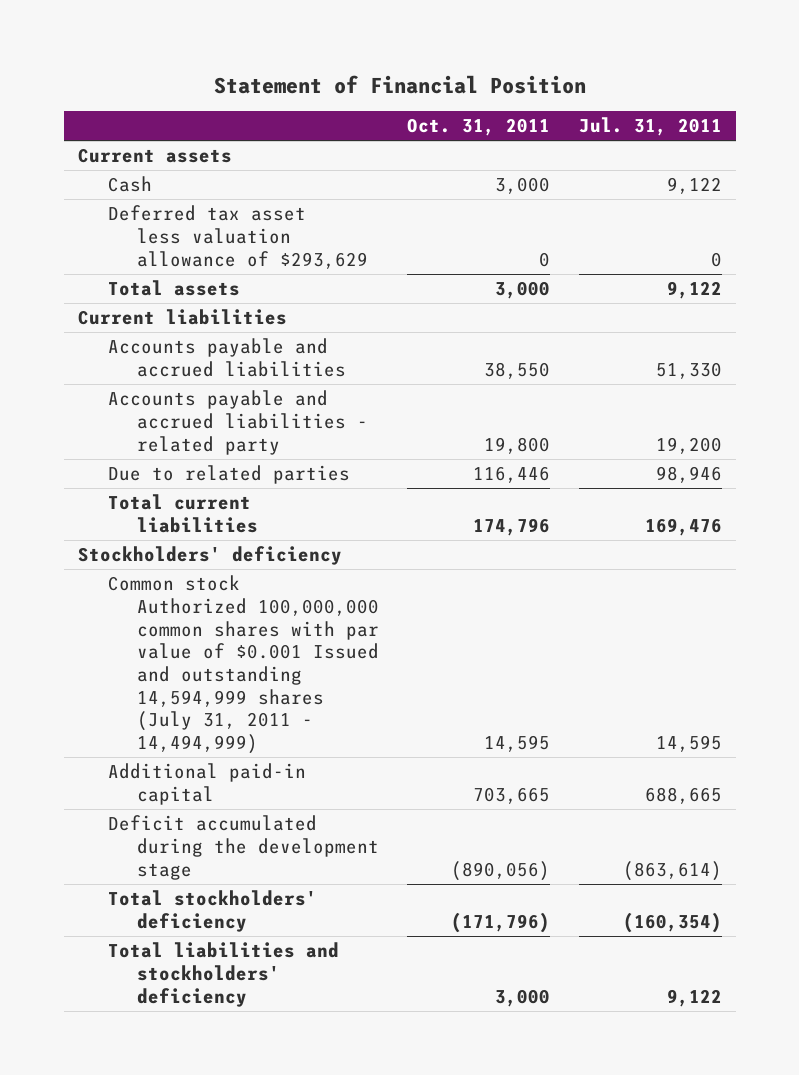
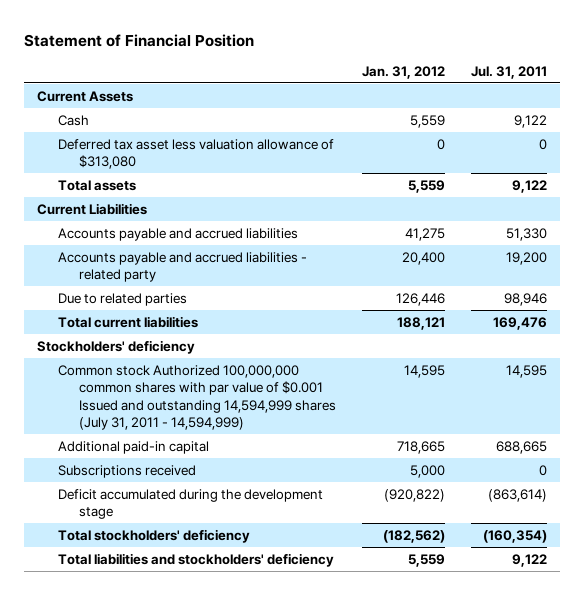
[407,118,551,137] Oct. 31, 2011 -> none
none -> [361,65,445,79] Jan. 31, 2012
[77,148,232,164] Current assets -> [37,90,134,102] Current Assets
[107,205,369,269] Deferred tax asset less valuation allowance of $293,629 -> [57,138,334,170] Deferred tax asset less valuation allowance of $313,080
[77,309,287,326] Current liabilities -> [37,202,148,215] Current Liabilities
[107,575,380,755] Common stock Authorized 100,000,000 common shares with par value of $0.001 Issued and outstanding 14,594,999 shares (July 31, 2011 - 14,494,999) -> [57,364,336,431] Common stock Authorized 100,000,000 common shares with par value of $0.001 Issued and outstanding 14,594,999 shares (July 31, 2011 - 14,594,999)
none -> [57,464,196,478] Subscriptions received

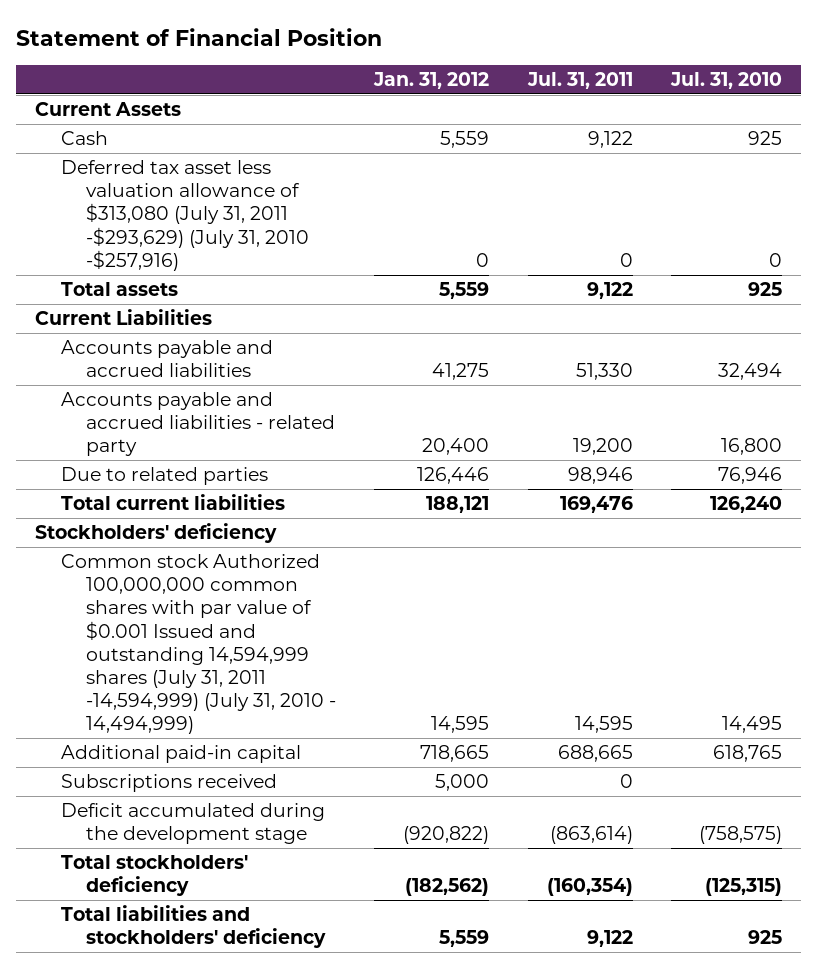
none -> [670,71,783,89] Jul. 31, 2010
[57,138,334,170] Deferred tax asset less valuation allowance of $313,080 -> [60,160,309,271] Deferred tax asset less valuation allowance of $313,080 (July 31, 2011 -$293,629) (July 31, 2010 -$257,916)
[57,364,336,431] Common stock Authorized 100,000,000 common shares with par value of $0.001 Issued and outstanding 14,594,999 shares (July 31, 2011 - 14,594,999) -> [60,554,336,735] Common stock Authorized 100,000,000 common shares with par value of $0.001 Issued and outstanding 14,594,999 shares (July 31, 2011 -14,594,999) (July 31, 2010 - 14,494,999)

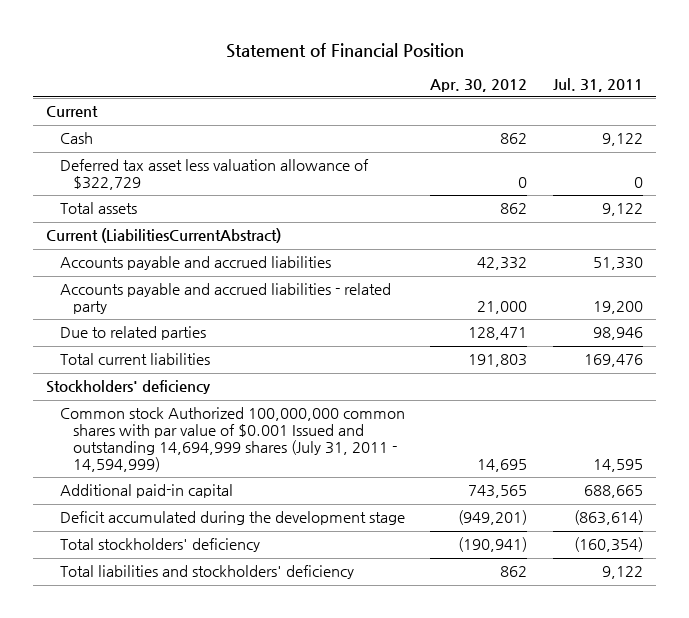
[373,71,490,89] Jan. 31, 2012 -> none
[670,71,783,89] Jul. 31, 2010 -> none
none -> [430,78,528,92] Apr. 30, 2012
[35,102,182,117] Current Assets -> [46,106,99,118] Current
[60,160,309,271] Deferred tax asset less valuation allowance of $313,080 (July 31, 2011 -$293,629) (July 31, 2010 -$257,916) -> [59,159,369,191] Deferred tax asset less valuation allowance of $322,729
[35,309,213,326] Current Liabilities -> [46,228,282,244] Current (LiabilitiesCurrentAbstract)
[60,554,336,735] Common stock Authorized 100,000,000 common shares with par value of $0.001 Issued and outstanding 14,594,999 shares (July 31, 2011 -14,594,999) (July 31, 2010 - 14,494,999) -> [59,407,405,472] Common stock Authorized 100,000,000 common shares with par value of $0.001 Issued and outstanding 14,694,999 shares (July 31, 2011 - 14,594,999)
[60,774,277,793] Subscriptions received -> none

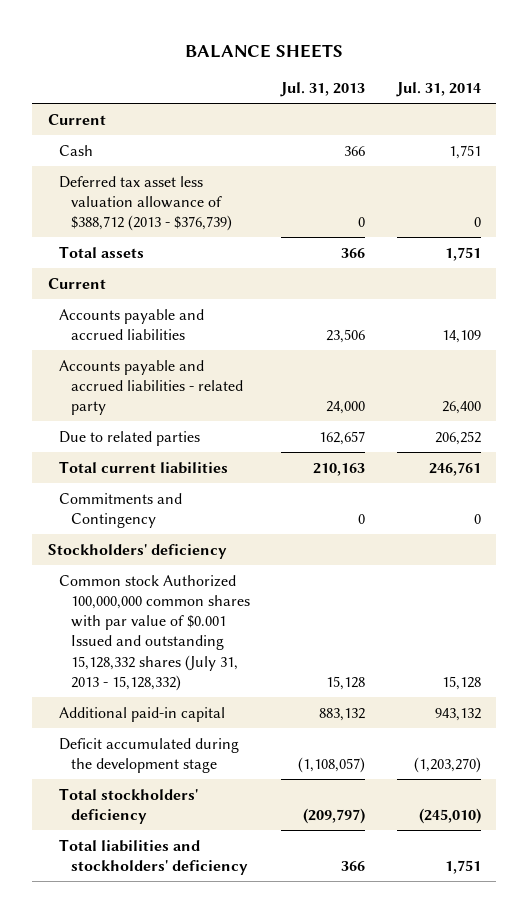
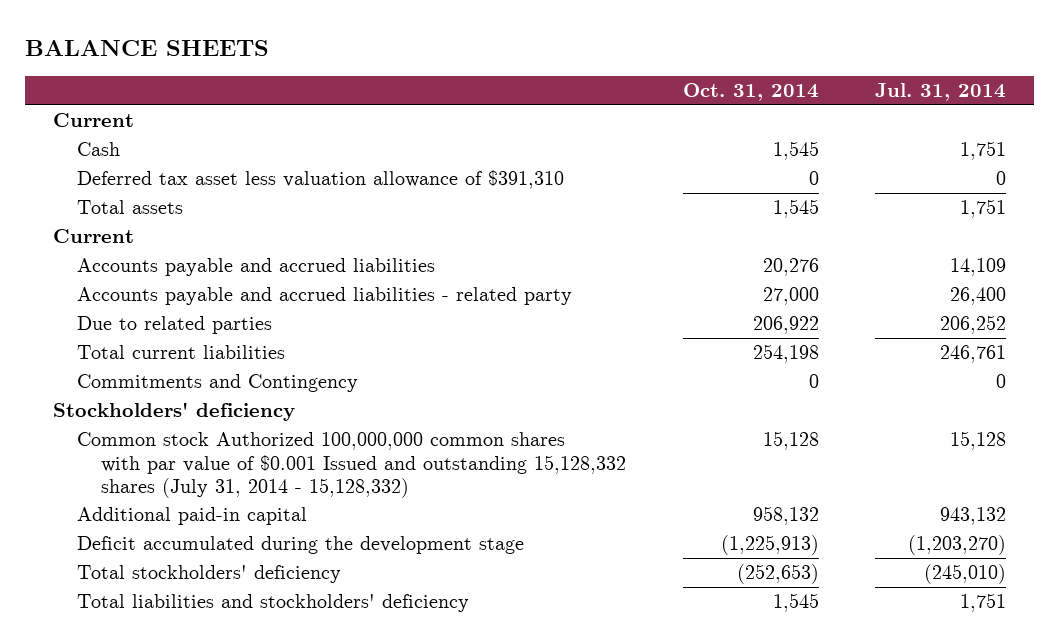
[280,82,366,98] Jul. 31, 2013 -> none
none -> [682,83,819,102] Oct. 31, 2014
[59,175,232,232] Deferred tax asset less valuation allowance of $388,712 (2013 - $376,739) -> [77,170,565,190] Deferred tax asset less valuation allowance of $391,310
[59,574,250,691] Common stock Authorized 100,000,000 common shares with par value of $0.001 Issued and outstanding 15,128,332 shares (July 31, 2013 - 15,128,332) -> [77,432,627,498] Common stock Authorized 100,000,000 common shares with par value of $0.001 Issued and outstanding 15,128,332 shares (July 31, 2014 - 15,128,332)

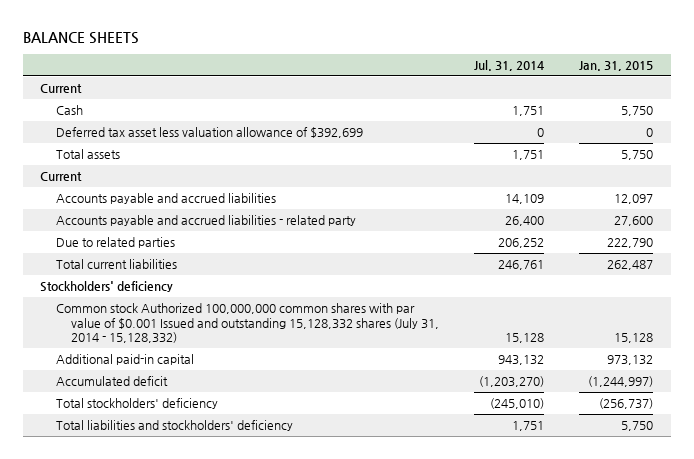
[682,83,819,102] Oct. 31, 2014 -> none
none -> [579,60,654,71] Jan. 31, 2015
[77,170,565,190] Deferred tax asset less valuation allowance of $391,310 -> [55,127,363,139] Deferred tax asset less valuation allowance of $392,699
[77,374,359,393] Commitments and Contingency -> none
[77,536,525,555] Deficit accumulated during the development stage -> [55,376,168,387] Accumulated deficit

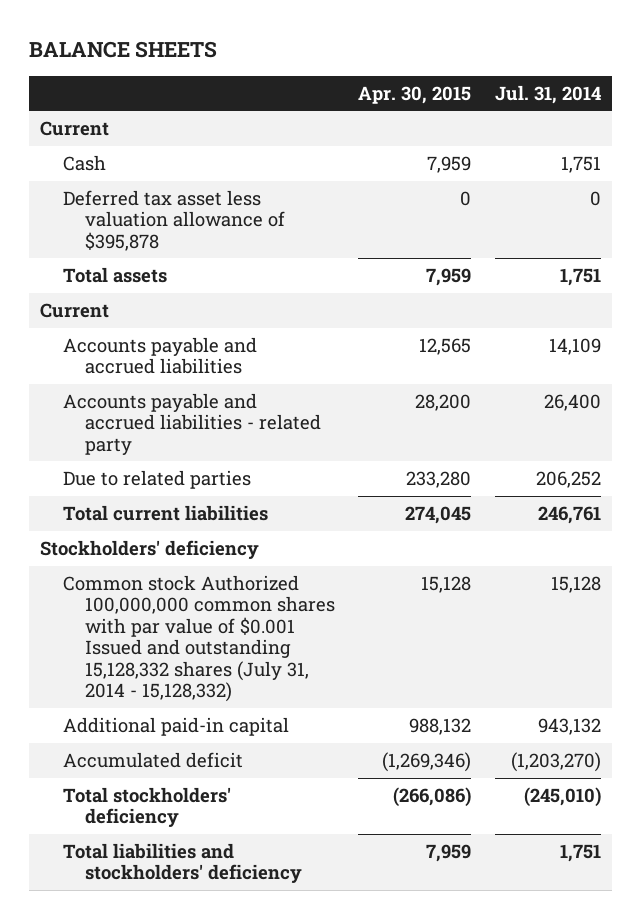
[579,60,654,71] Jan. 31, 2015 -> none
none -> [358,85,472,104] Apr. 30, 2015
[55,127,363,139] Deferred tax asset less valuation allowance of $392,699 -> [62,189,286,251] Deferred tax asset less valuation allowance of $395,878

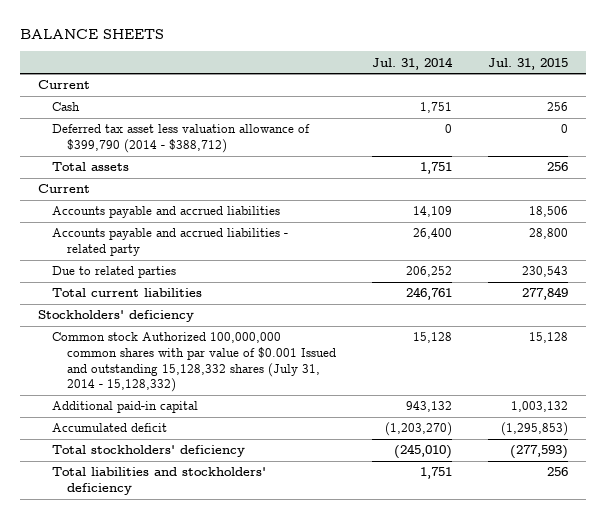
[358,85,472,104] Apr. 30, 2015 -> none
none -> [487,57,568,70] Jul. 31, 2015
[62,189,286,251] Deferred tax asset less valuation allowance of $395,878 -> [52,124,311,153] Deferred tax asset less valuation allowance of $399,790 (2014 - $388,712)

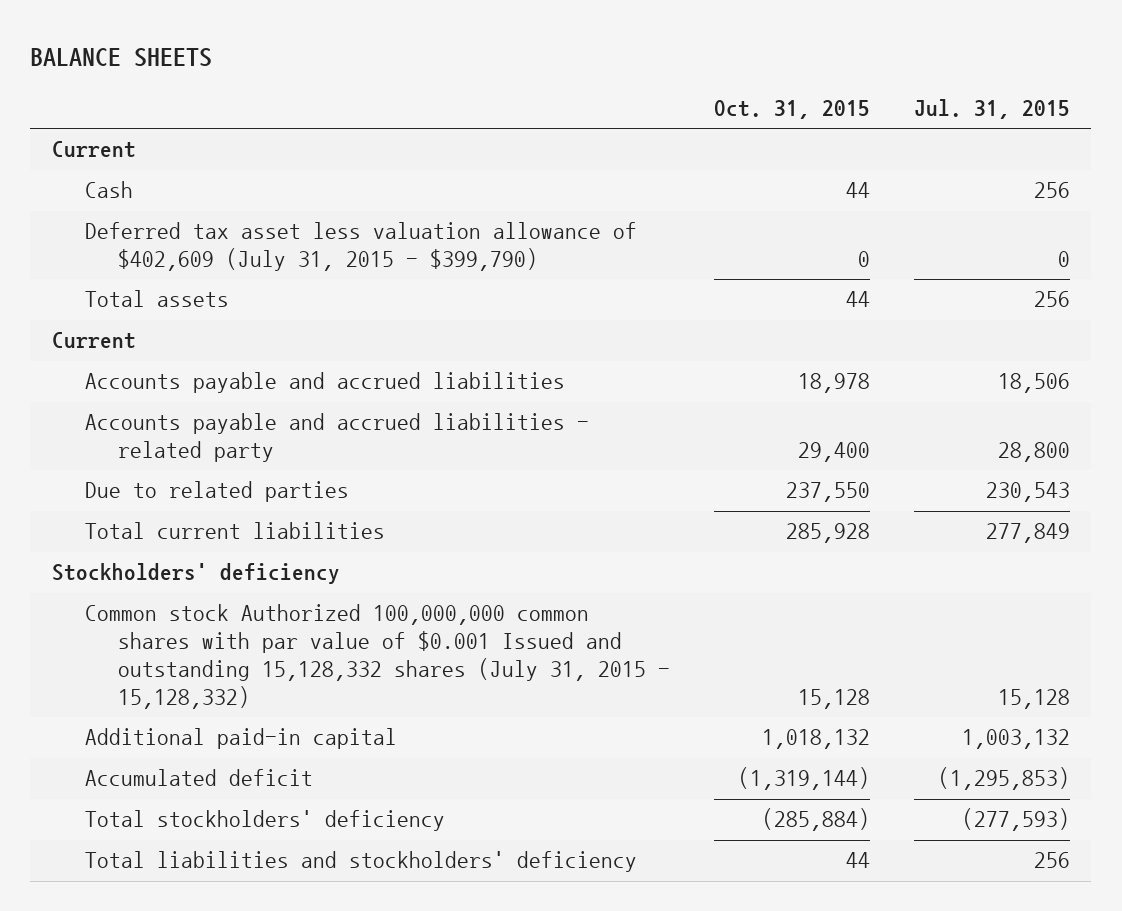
[371,56,453,70] Jul. 31, 2014 -> none
none -> [713,100,870,120] Oct. 31, 2015
[52,124,311,153] Deferred tax asset less valuation allowance of $399,790 (2014 - $388,712) -> [85,222,638,272] Deferred tax asset less valuation allowance of $402,609 (July 31, 2015 - $399,790)
[52,332,336,393] Common stock Authorized 100,000,000 common shares with par value of $0.001 Issued and outstanding 15,128,332 shares (July 31, 2014 - 15,128,332) -> [85,604,671,710] Common stock Authorized 100,000,000 common shares with par value of $0.001 Issued and outstanding 15,128,332 shares (July 31, 2015 - 15,128,332)

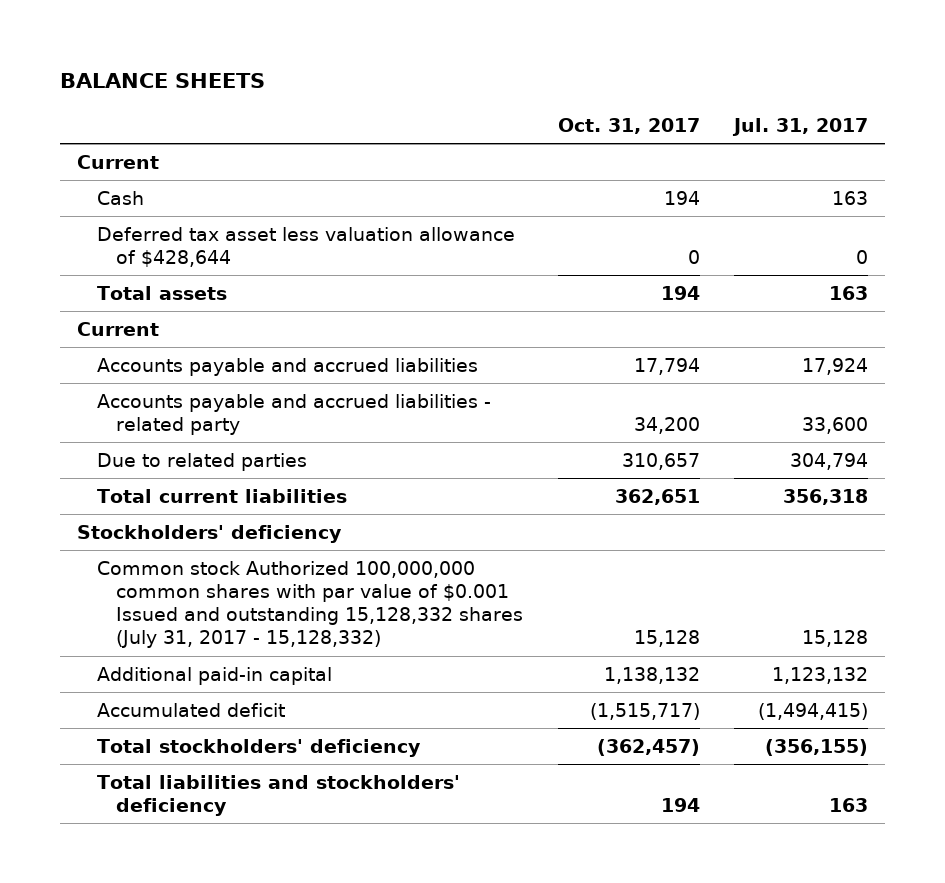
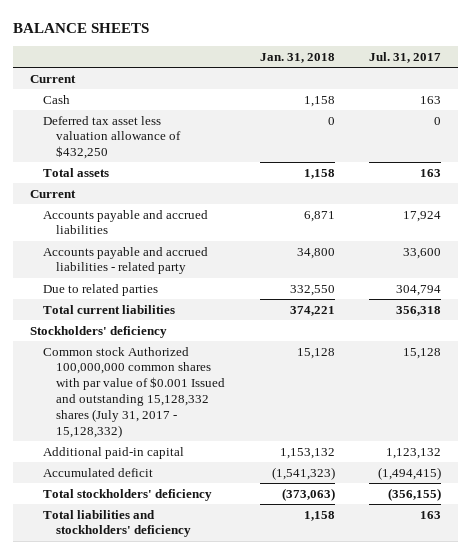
[557,117,700,134] Oct. 31, 2017 -> none
none -> [259,52,335,63] Jan. 31, 2018
[96,226,515,268] Deferred tax asset less valuation allowance of $428,644 -> [43,115,182,160] Deferred tax asset less valuation allowance of $432,250

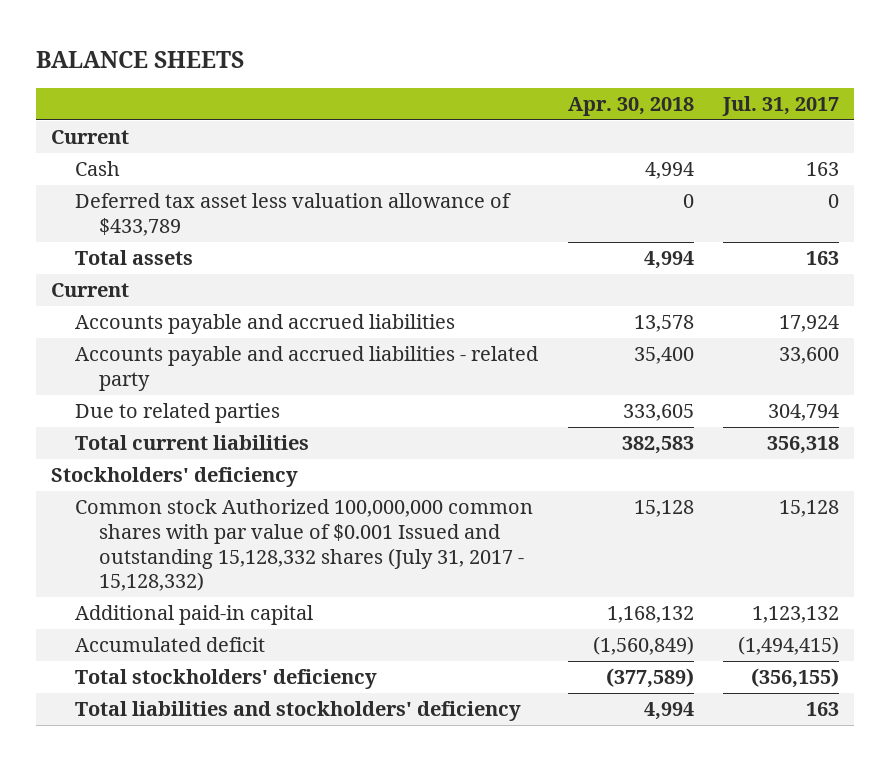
[259,52,335,63] Jan. 31, 2018 -> none
none -> [567,97,694,117] Apr. 30, 2018
[43,115,182,160] Deferred tax asset less valuation allowance of $432,250 -> [74,193,511,236] Deferred tax asset less valuation allowance of $433,789

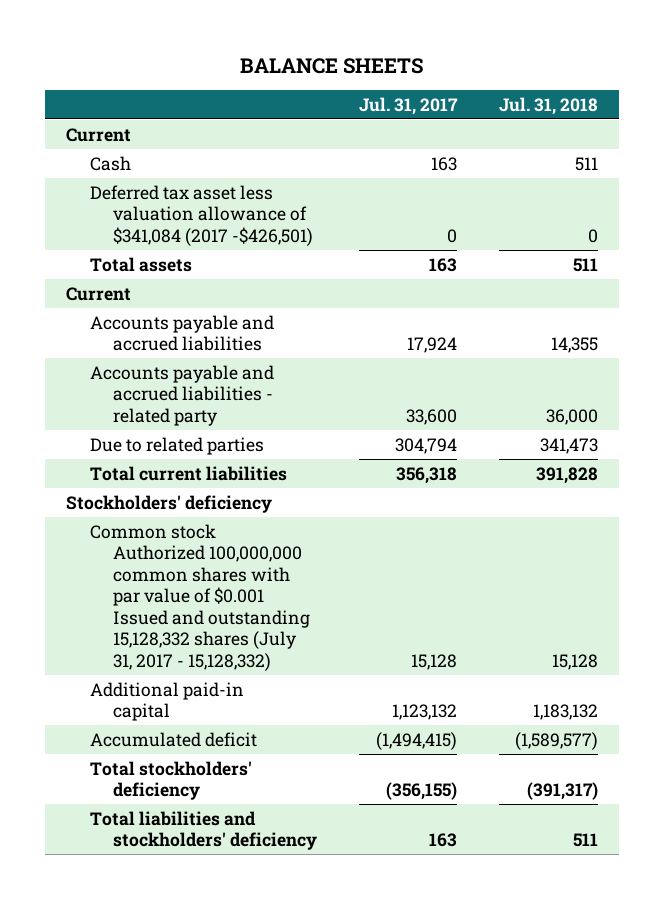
[567,97,694,117] Apr. 30, 2018 -> none
none -> [499,96,599,115] Jul. 31, 2018
[74,193,511,236] Deferred tax asset less valuation allowance of $433,789 -> [89,184,314,246] Deferred tax asset less valuation allowance of $341,084 (2017 -$426,501)

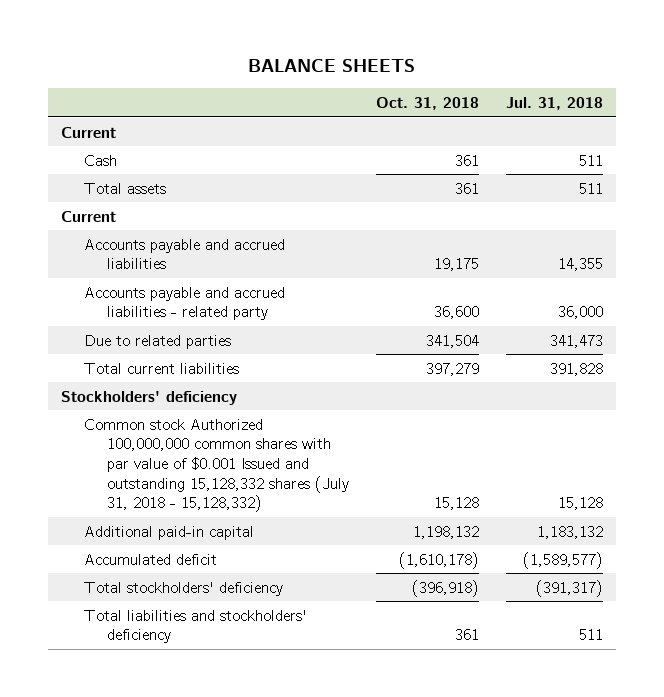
[359,96,459,115] Jul. 31, 2017 -> none
none -> [375,96,479,110] Oct. 31, 2018
[89,184,314,246] Deferred tax asset less valuation allowance of $341,084 (2017 -$426,501) -> none
[89,523,311,672] Common stock Authorized 100,000,000 common shares with par value of $0.001 Issued and outstanding 15,128,332 shares (July 31, 2017 - 15,128,332) -> [83,418,349,513] Common stock Authorized 100,000,000 common shares with par value of $0.001 Issued and outstanding 15,128,332 shares (July 31, 2018 - 15,128,332)

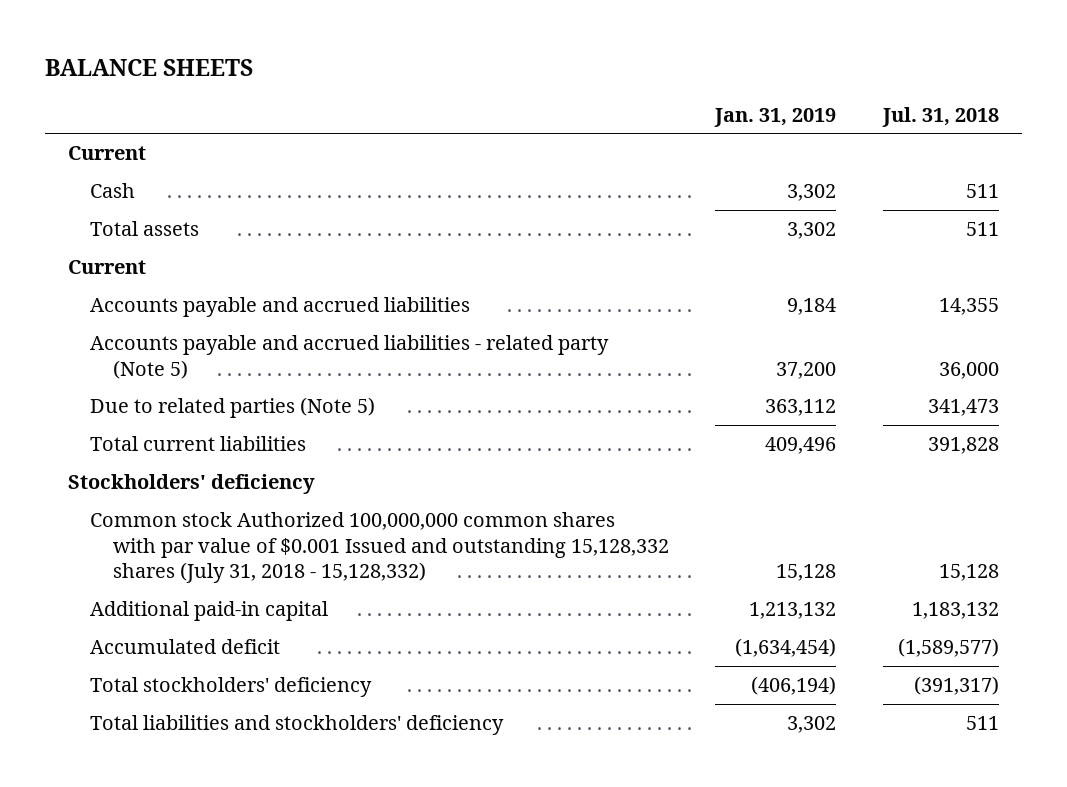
[375,96,479,110] Oct. 31, 2018 -> none
none -> [714,107,837,127] Jan. 31, 2019
[83,286,285,321] Accounts payable and accrued liabilities - related party -> [90,335,610,379] Accounts payable and accrued liabilities - related party (Note 5)
[83,334,231,349] Due to related parties -> [90,397,376,419] Due to related parties (Note 5)

